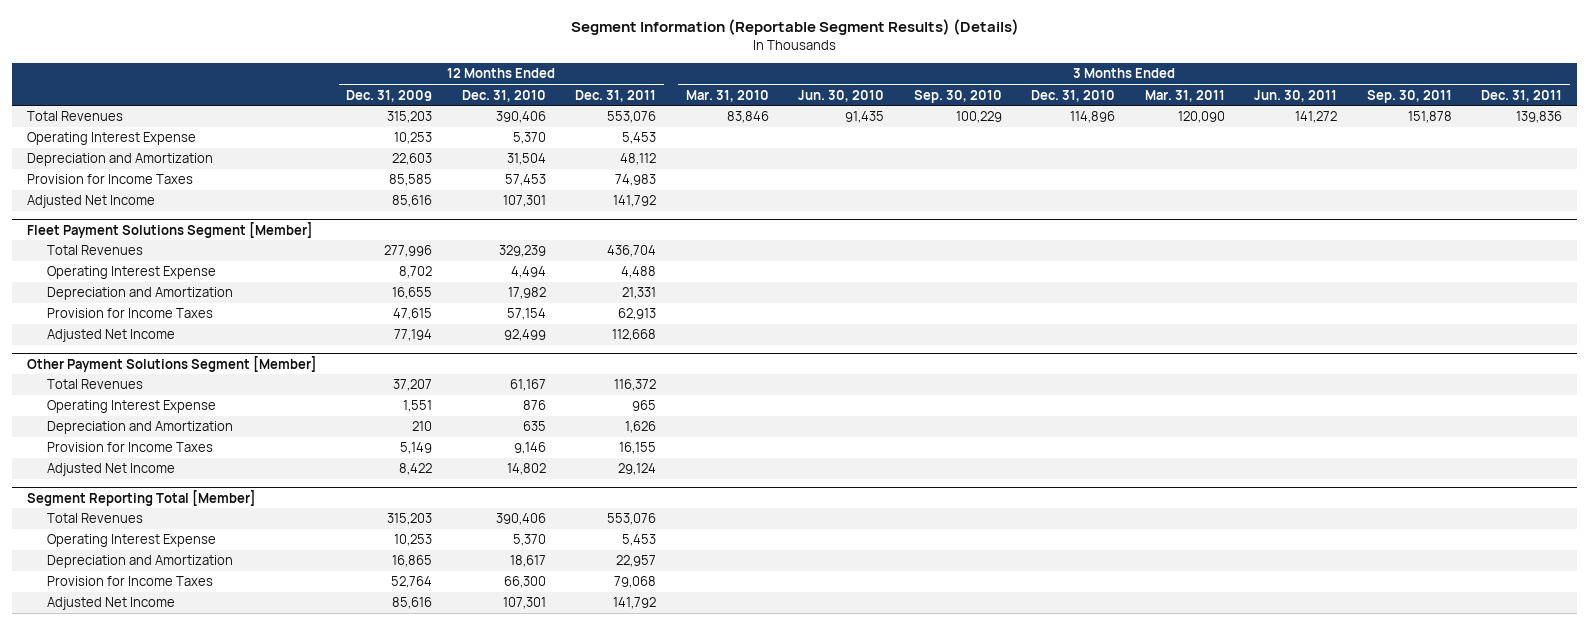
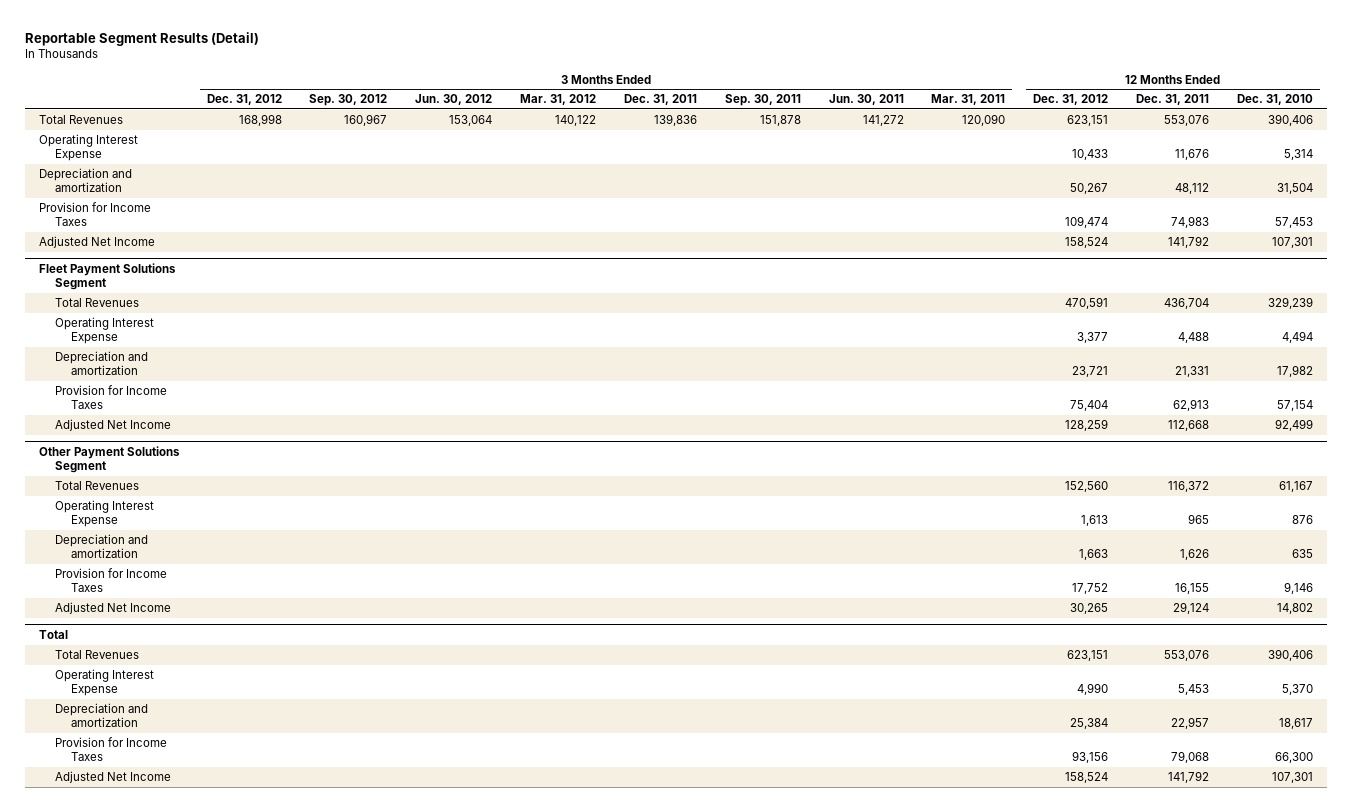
[570,19,1019,36] Segment Information (Reportable Segment Results) (Details) -> [24,31,259,46] Reportable Segment Results (Detail)
[346,89,433,102] Dec. 31, 2009 -> none
[685,89,769,102] Mar. 31, 2010 -> none
[798,89,885,102] Jun. 30, 2010 -> none
[913,89,1002,103] Sep. 30, 2010 -> none
[1031,89,1116,102] Dec. 31, 2010 -> none
none -> [206,94,282,106] Dec. 31, 2012
none -> [309,94,388,107] Sep. 30, 2012
none -> [415,94,493,106] Jun. 30, 2012
none -> [520,94,597,106] Mar. 31, 2012
none -> [1033,94,1109,106] Dec. 31, 2012
[512,132,546,145] 5,370 -> [1284,148,1314,160] 5,314
[622,132,657,145] 5,453 -> [1175,148,1210,160] 11,676
[26,153,213,167] Depreciation and Amortization -> [38,167,132,192] Depreciation and amortization
[26,221,313,238] Fleet Payment Solutions Segment [Member] -> [38,262,176,290] Fleet Payment Solutions Segment
[47,287,234,301] Depreciation and Amortization -> [54,350,148,375] Depreciation and amortization
[26,355,317,372] Other Payment Solutions Segment [Member] -> [38,445,180,473] Other Payment Solutions Segment
[47,421,234,435] Depreciation and Amortization -> [54,533,148,558] Depreciation and amortization
[26,489,256,506] Segment Reporting Total [Member] -> none
none -> [38,629,68,639] Total
[47,555,234,569] Depreciation and Amortization -> [54,702,148,727] Depreciation and amortization

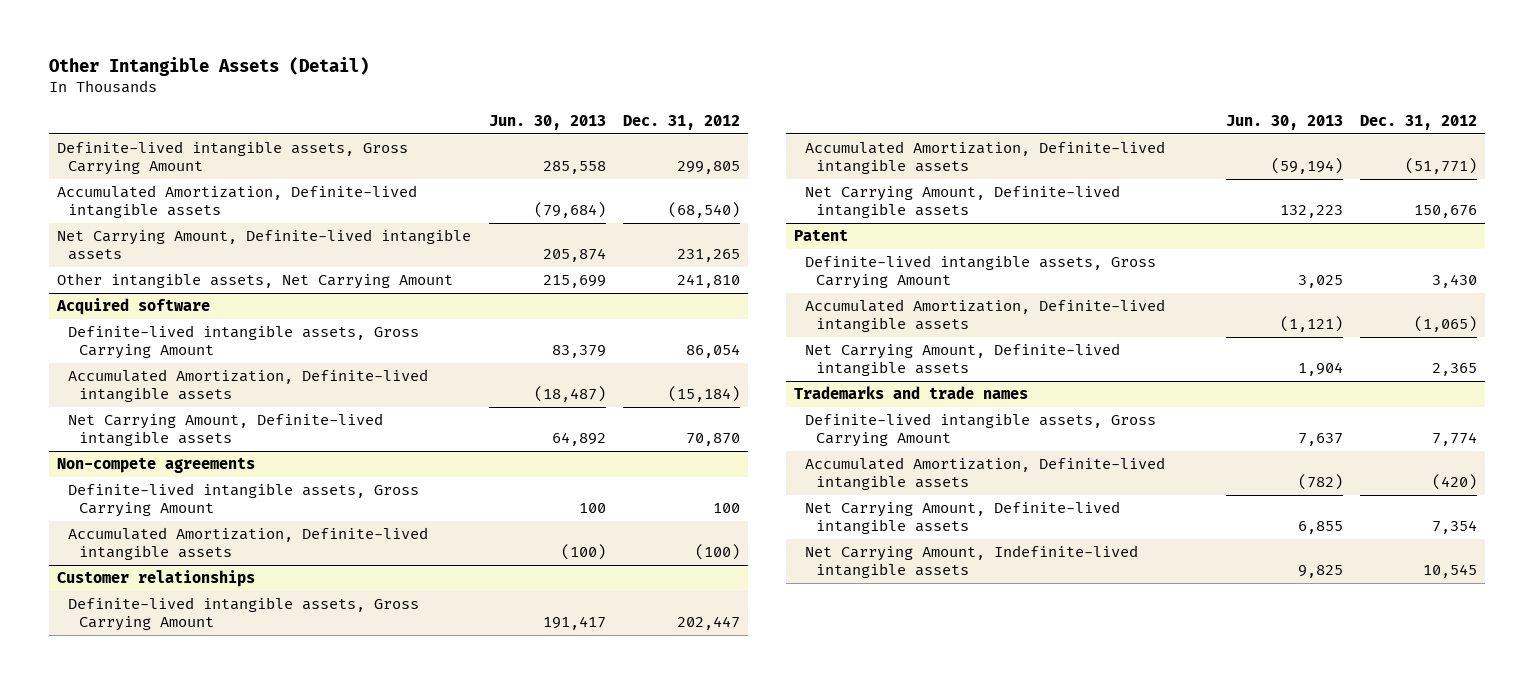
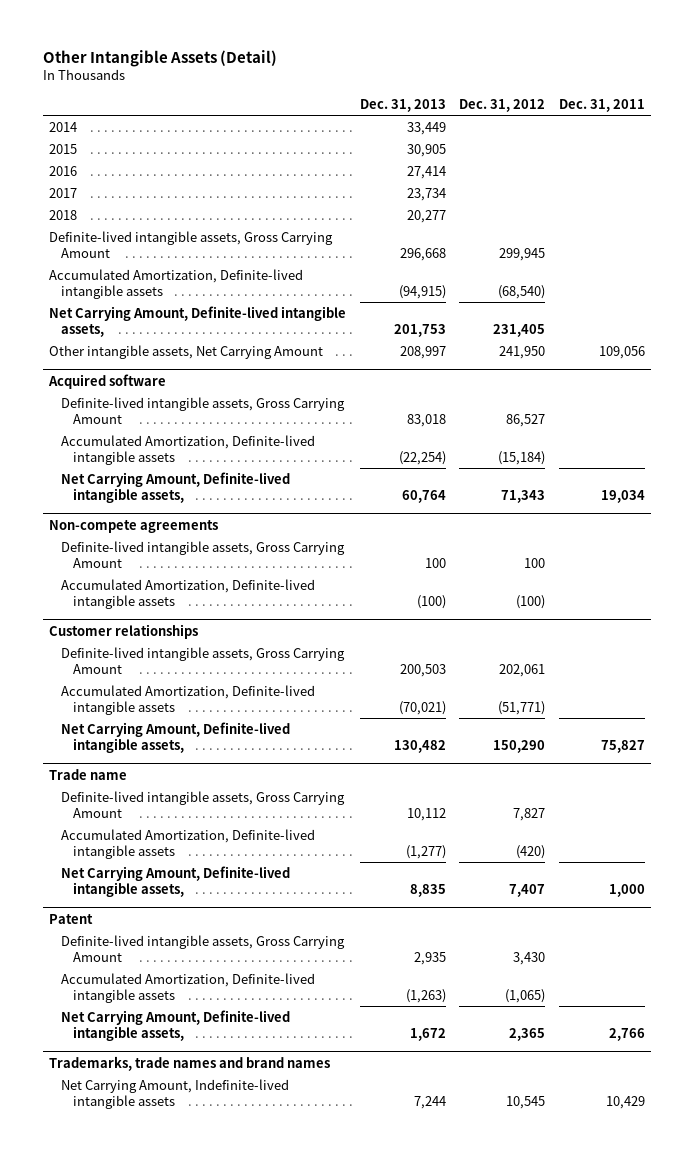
[488,114,606,130] Jun. 30, 2013 -> none
none -> [359,98,446,112] Dec. 31, 2013
none -> [558,98,645,112] Dec. 31, 2011
none -> [49,121,78,132] 2014
none -> [49,143,78,154] 2015
none -> [49,165,78,176] 2016
none -> [49,187,78,198] 2017
none -> [49,209,78,220] 2018
[676,161,740,175] 299,805 -> [499,247,546,261] 299,945
[57,229,472,261] Net Carrying Amount, Definite-lived intangible assets -> [49,305,347,337] Net Carrying Amount, Definite-lived intangible assets,
[676,249,740,263] 231,265 -> [493,323,546,337] 231,405
[676,274,740,289] 241,810 -> [499,345,546,359] 241,950
[685,344,740,359] 86,054 -> [506,413,546,427] 86,527
[67,413,383,447] Net Carrying Amount, Definite-lived intangible assets -> [61,471,291,503] Net Carrying Amount, Definite-lived intangible assets,
[685,433,740,447] 70,870 -> [501,489,546,503] 71,343
[676,616,740,631] 202,447 -> [499,663,546,677] 202,061
[805,185,1121,219] Net Carrying Amount, Definite-lived intangible assets -> [61,721,291,753] Net Carrying Amount, Definite-lived intangible assets,
[1413,205,1477,219] 150,676 -> [493,739,546,753] 150,290
none -> [49,768,128,780] Trade name
none -> [61,790,346,818] Definite-lived intangible assets, Gross Carrying Amount
none -> [61,828,316,859] Accumulated Amortization, Definite-lived intangible assets
none -> [61,865,291,897] Net Carrying Amount, Definite-lived intangible assets,
[805,413,1157,448] Definite-lived intangible assets, Gross Carrying Amount -> none
[805,457,1166,491] Accumulated Amortization, Definite-lived intangible assets -> none
[805,501,1121,535] Net Carrying Amount, Definite-lived intangible assets -> none
[805,343,1121,377] Net Carrying Amount, Definite-lived intangible assets -> [61,1009,291,1041] Net Carrying Amount, Definite-lived intangible assets,
[794,386,1029,400] Trademarks and trade names -> [49,1055,331,1071] Trademarks, trade names and brand names

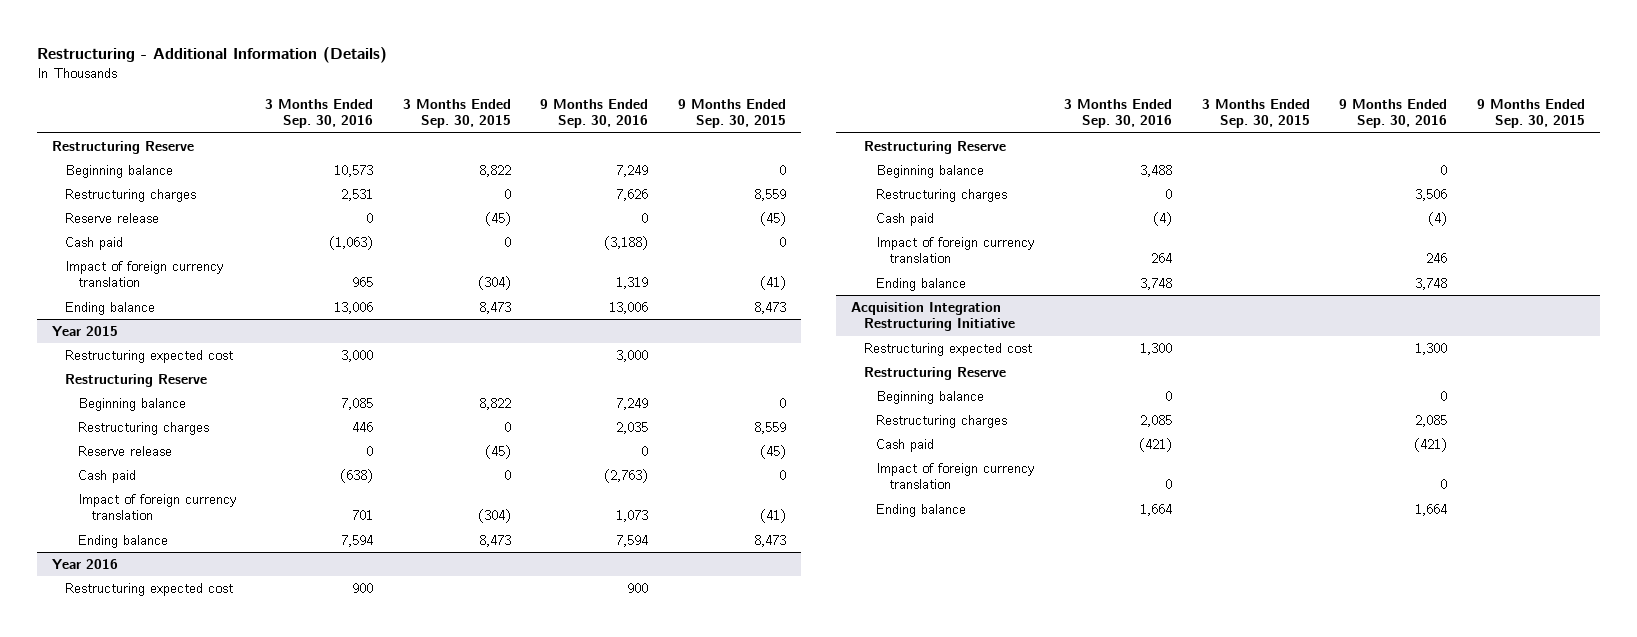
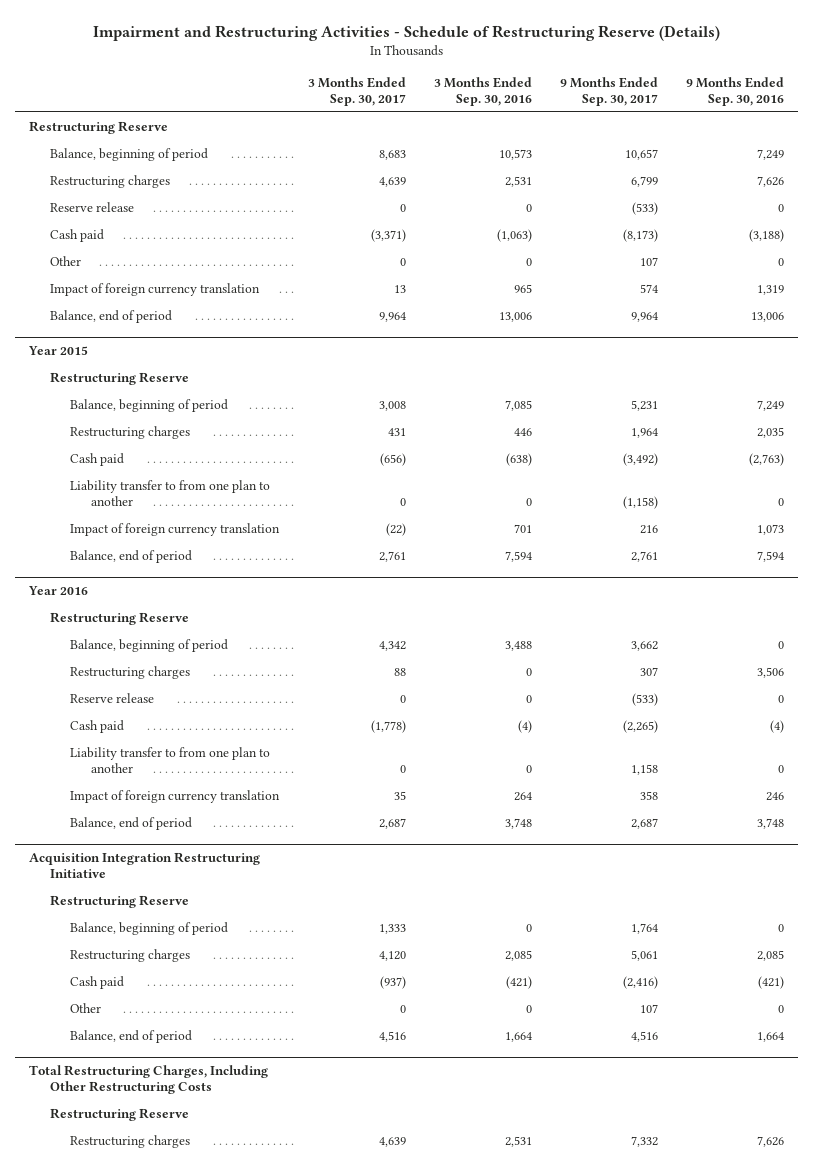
[37,46,388,63] Restructuring - Additional Information (Details) -> [92,24,720,41] Impairment and Restructuring Activities - Schedule of Restructuring Reserve (Details)
[402,98,511,129] 3 Months Ended Sep. 30, 2015 -> none
[678,98,787,129] 9 Months Ended Sep. 30, 2015 -> none
none -> [307,76,406,107] 3 Months Ended Sep. 30, 2017
none -> [559,76,658,107] 9 Months Ended Sep. 30, 2017
[64,164,173,178] Beginning balance -> [49,147,208,161] Balance, beginning of period
none -> [49,255,81,266] Other
[64,301,155,315] Ending balance -> [49,309,172,323] Balance, end of period
[64,349,233,363] Restructuring expected cost -> none
[77,397,186,411] Beginning balance -> [70,398,229,412] Balance, beginning of period
[77,445,172,456] Reserve release -> none
none -> [70,479,271,507] Liability transfer to from one plan to another
[77,534,168,548] Ending balance -> [70,549,193,563] Balance, end of period
[64,582,233,596] Restructuring expected cost -> none
[876,164,985,178] Beginning balance -> [70,638,229,652] Balance, beginning of period
none -> [70,692,155,703] Reserve release
none -> [70,746,271,774] Liability transfer to from one plan to another
[876,277,967,291] Ending balance -> [70,816,193,830] Balance, end of period
[863,342,1032,356] Restructuring expected cost -> none
[876,390,985,404] Beginning balance -> [70,921,229,935] Balance, beginning of period
[876,462,1035,490] Impact of foreign currency translation -> none
none -> [70,1002,102,1013] Other
[876,503,967,517] Ending balance -> [70,1029,193,1043] Balance, end of period
none -> [29,1064,269,1095] Total Restructuring Charges, Including Other Restructuring Costs
none -> [49,1107,189,1121] Restructuring Reserve
none -> [70,1134,191,1148] Restructuring charges

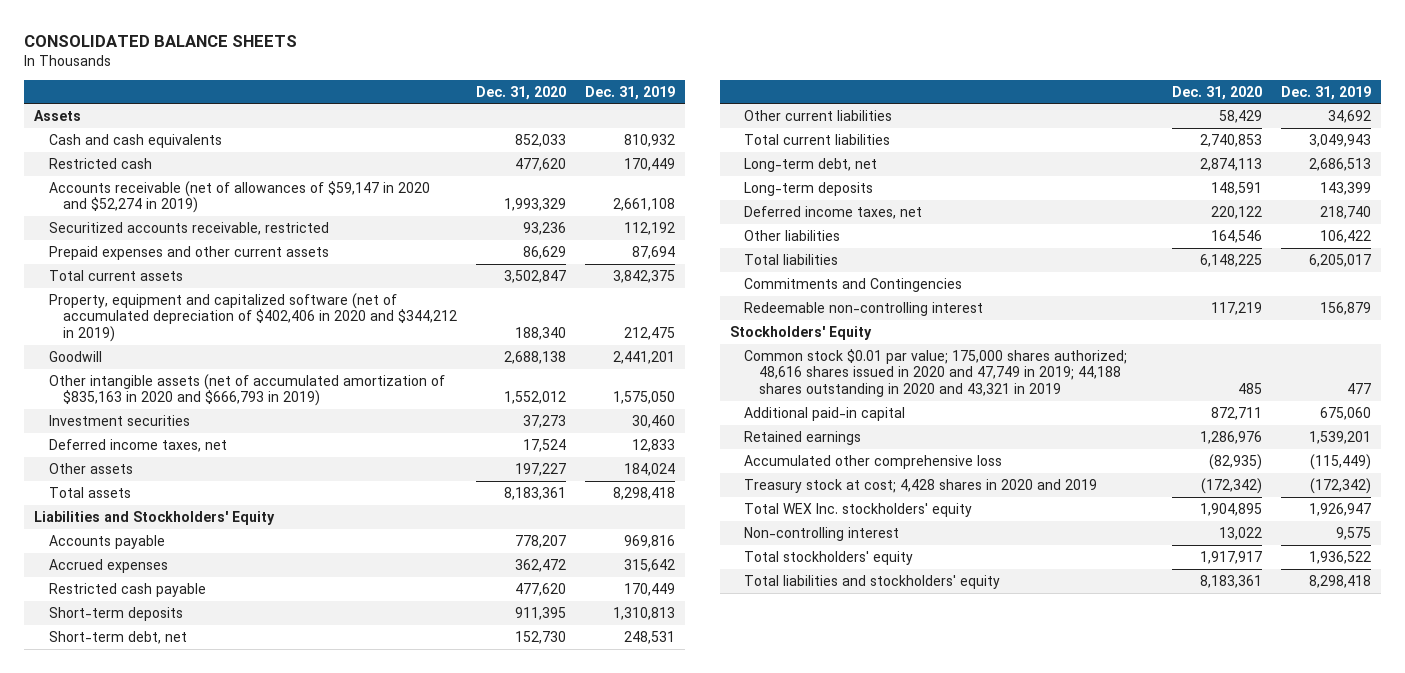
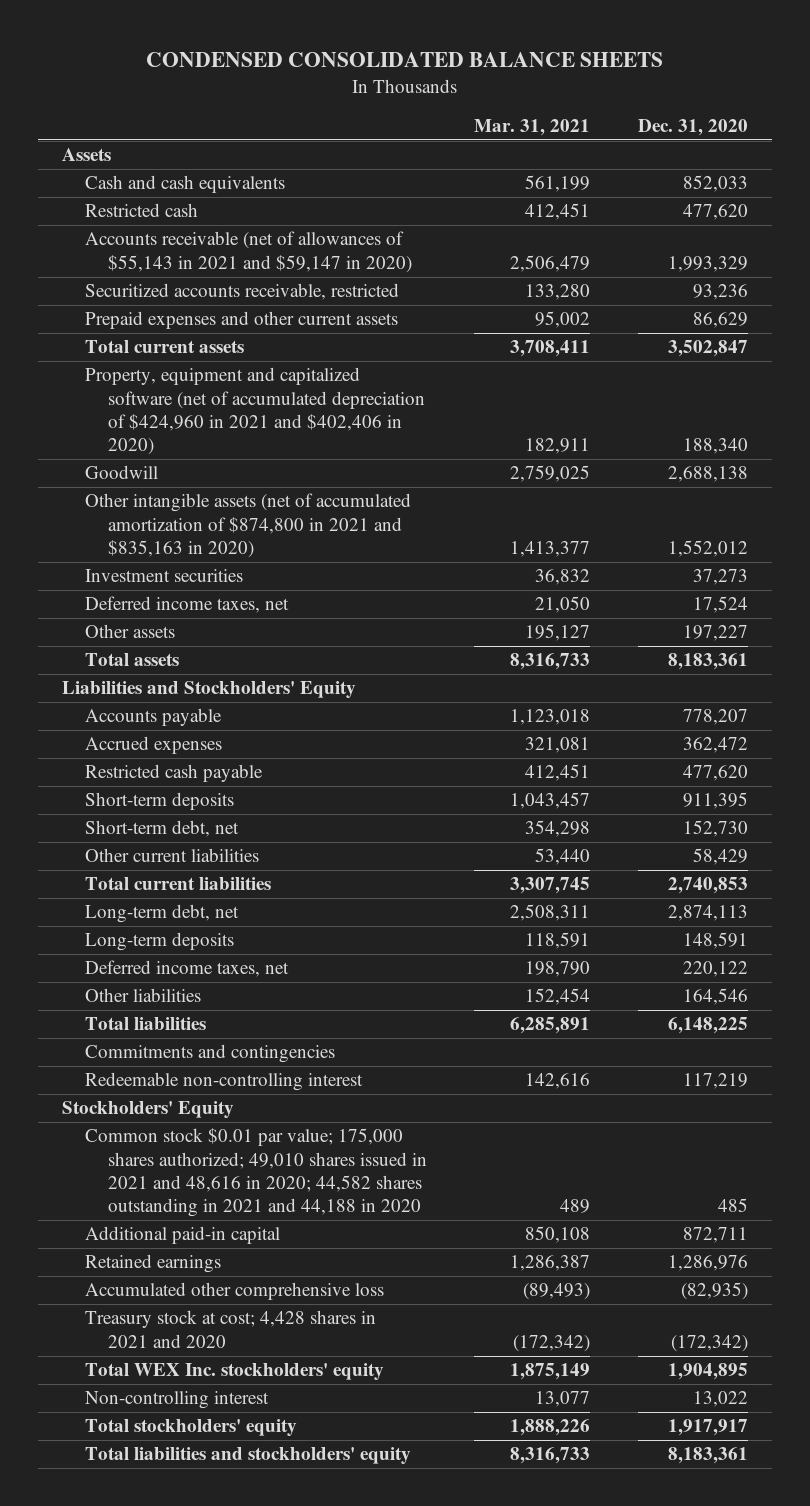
[24,34,298,47] CONSOLIDATED BALANCE SHEETS -> [145,52,663,68] CONDENSED CONSOLIDATED BALANCE SHEETS
[585,85,676,100] Dec. 31, 2019 -> none
none -> [474,118,591,136] Mar. 31, 2021
[48,180,430,214] Accounts receivable (net of allowances of $59,147 in 2020 and $52,274 in 2019) -> [84,231,412,273] Accounts receivable (net of allowances of $55,143 in 2021 and $59,147 in 2020)
[48,292,458,342] Property, equipment and capitalized software (net of accumulated depreciation of $402,406 in 2020 and $344,212 in 2019) -> [84,367,425,456] Property, equipment and capitalized software (net of accumulated depreciation of $424,960 in 2021 and $402,406 in 2020)
[48,373,445,407] Other intangible assets (net of accumulated amortization of $835,163 in 2020 and $666,793 in 2019) -> [84,493,411,558] Other intangible assets (net of accumulated amortization of $874,800 in 2021 and $835,163 in 2020)
[744,277,963,292] Commitments and Contingencies -> [84,1044,335,1064] Commitments and contingencies
[744,348,1128,397] Common stock $0.01 par value; 175,000 shares authorized; 48,616 shares issued in 2020 and 47,749 in 2019; 44,188 shares outstanding in 2020 and 43,321 in 2019 -> [84,1128,427,1218] Common stock $0.01 par value; 175,000 shares authorized; 49,010 shares issued in 2021 and 48,616 in 2020; 44,582 shares outstanding in 2021 and 44,188 in 2020
[744,478,1098,493] Treasury stock at cost; 4,428 shares in 2020 and 2019 -> [84,1310,376,1348] Treasury stock at cost; 4,428 shares in 2021 and 2020

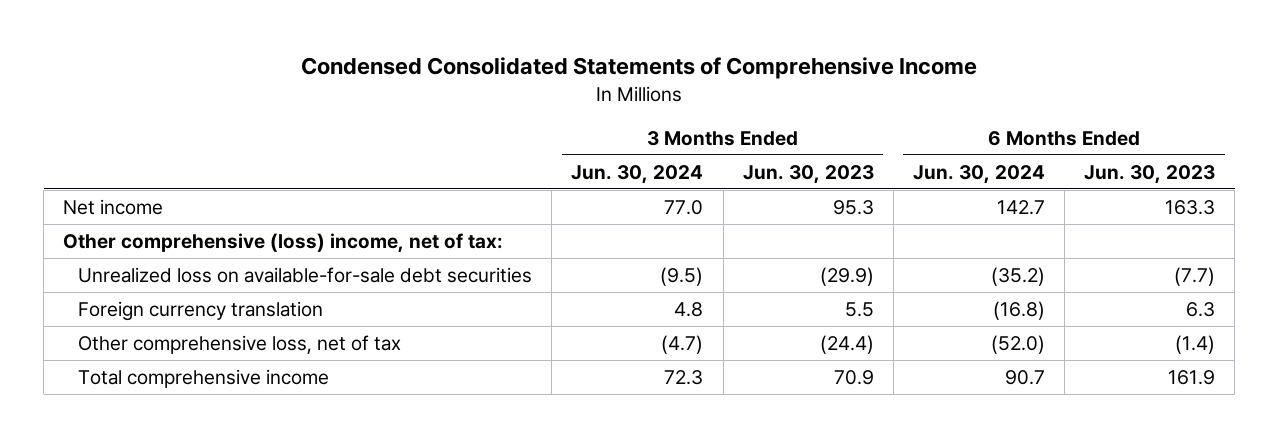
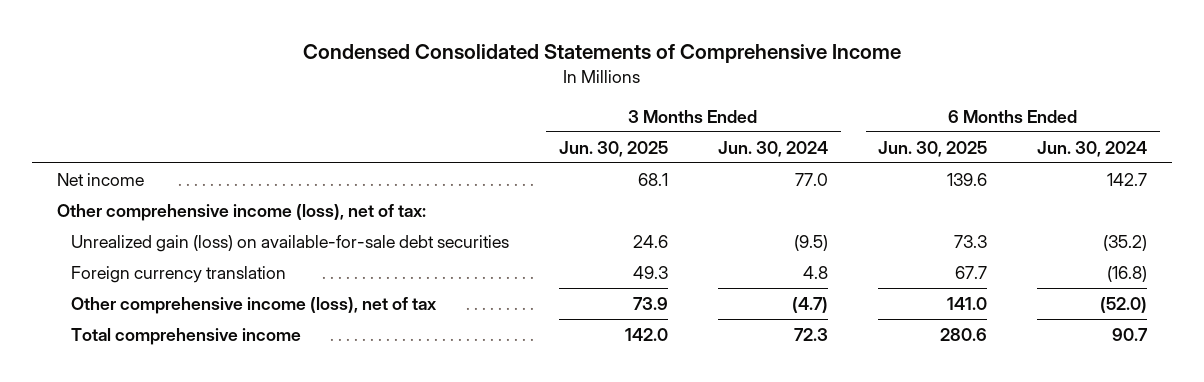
[742,164,874,184] Jun. 30, 2023 -> none
[1084,164,1216,184] Jun. 30, 2023 -> none
none -> [558,140,668,157] Jun. 30, 2025
none -> [878,140,988,157] Jun. 30, 2025
[63,232,504,253] Other comprehensive (loss) income, net of tax: -> [56,203,426,221] Other comprehensive income (loss), net of tax:
[78,266,533,283] Unrealized loss on available-for-sale debt securities -> [70,234,509,252] Unrealized gain (loss) on available-for-sale debt securities
[78,334,402,354] Other comprehensive loss, net of tax -> [70,296,437,314] Other comprehensive income (loss), net of tax

